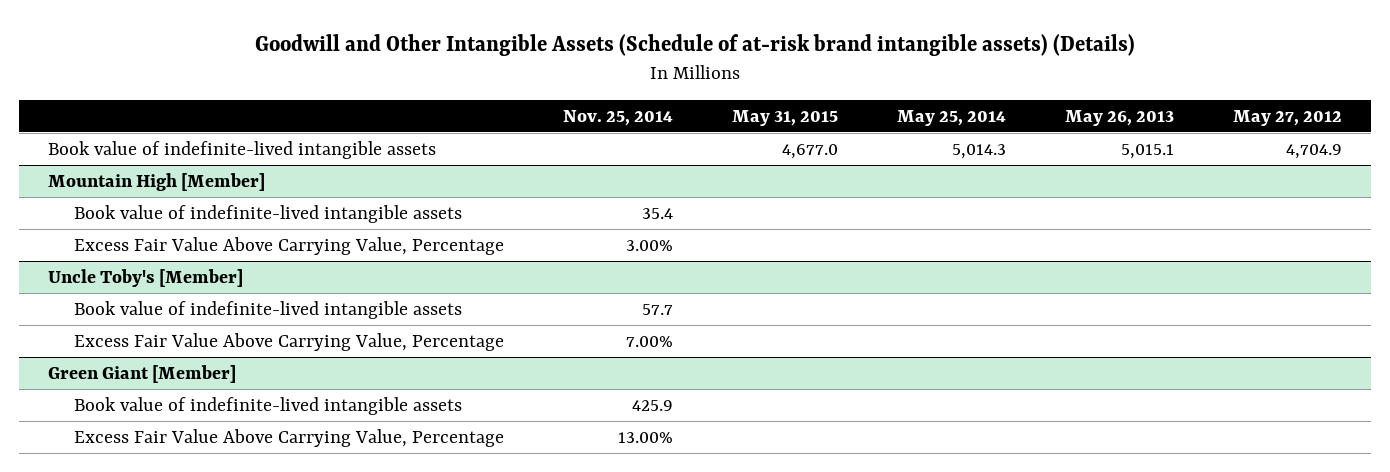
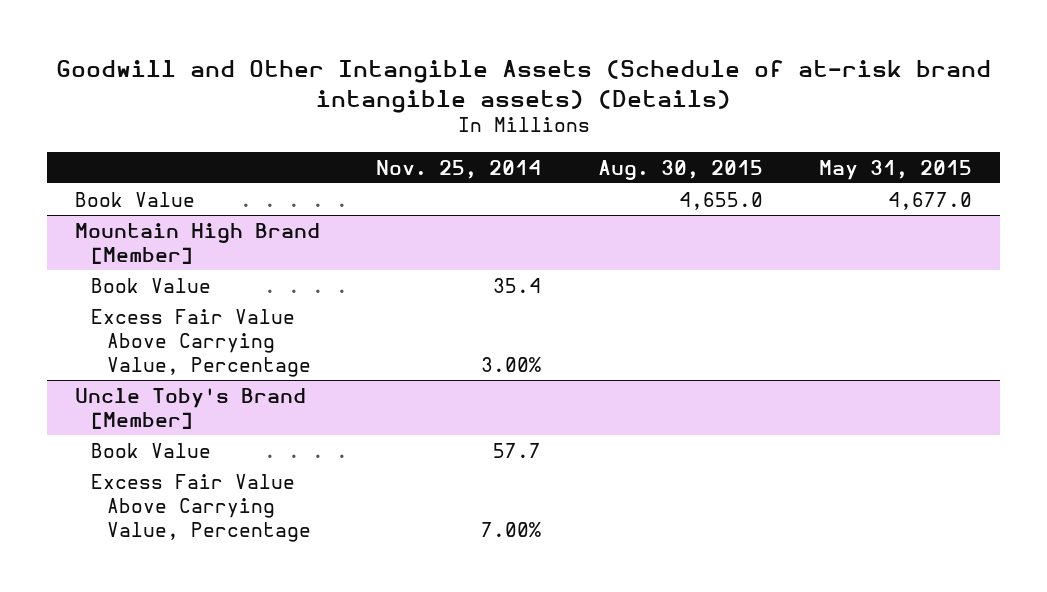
[896,110,1006,127] May 25, 2014 -> none
[1064,110,1174,127] May 26, 2013 -> none
[1232,110,1342,127] May 27, 2012 -> none
none -> [597,159,763,180] Aug. 30, 2015
[48,140,437,159] Book value of indefinite-lived intangible assets -> [75,191,196,207] Book Value
[48,172,266,191] Mountain High [Member] -> [75,222,321,264] Mountain High Brand [Member]
[74,204,463,223] Book value of indefinite-lived intangible assets -> [90,277,211,293] Book Value
[48,268,244,287] Uncle Toby's [Member] -> [75,387,307,429] Uncle Toby's Brand [Member]
[74,300,463,319] Book value of indefinite-lived intangible assets -> [90,442,211,458] Book Value
[48,364,237,383] Green Giant [Member] -> none
[74,396,463,415] Book value of indefinite-lived intangible assets -> none
[74,428,505,447] Excess Fair Value Above Carrying Value, Percentage -> none

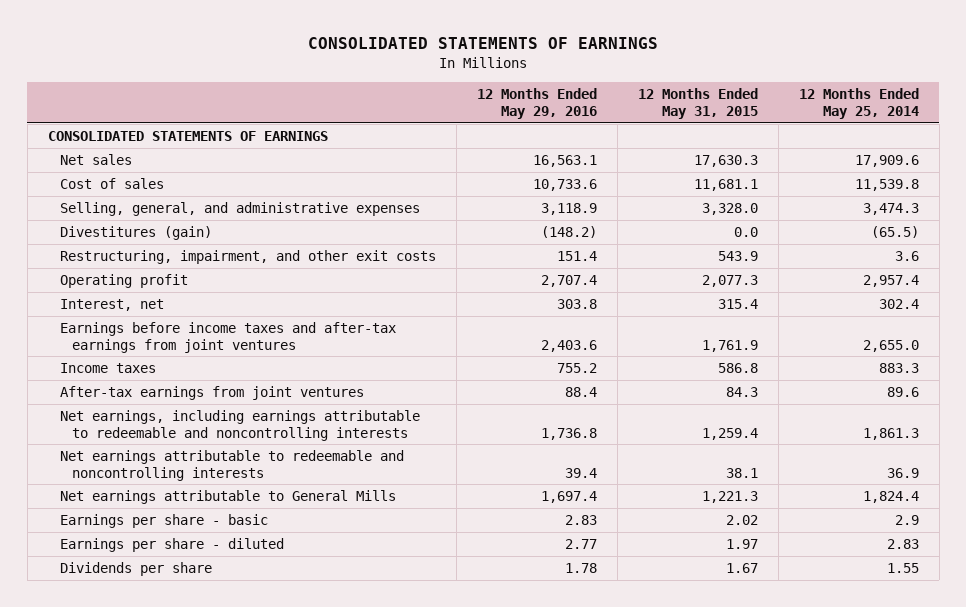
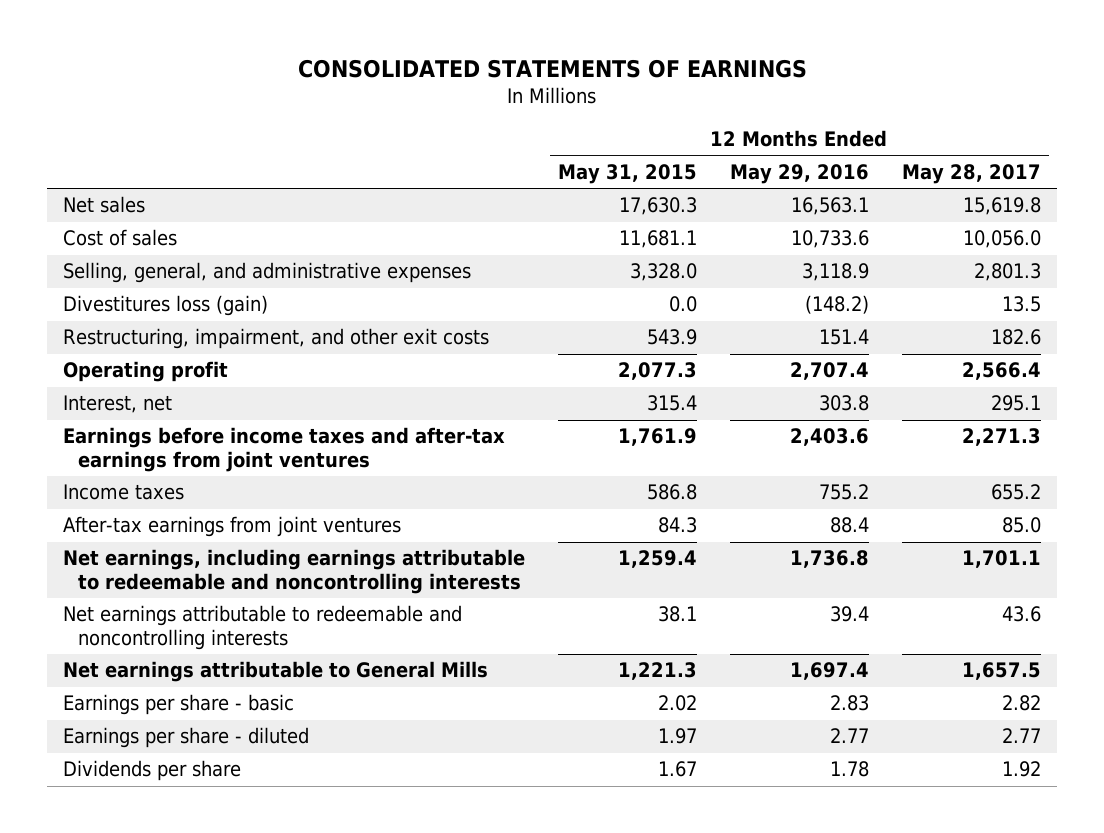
[798,88,919,119] 12 Months Ended May 25, 2014 -> none
none -> [901,164,1041,185] May 28, 2017
[47,131,328,142] CONSOLIDATED STATEMENTS OF EARNINGS -> none
[59,226,212,241] Divestitures (gain) -> [63,295,269,317] Divestitures loss (gain)

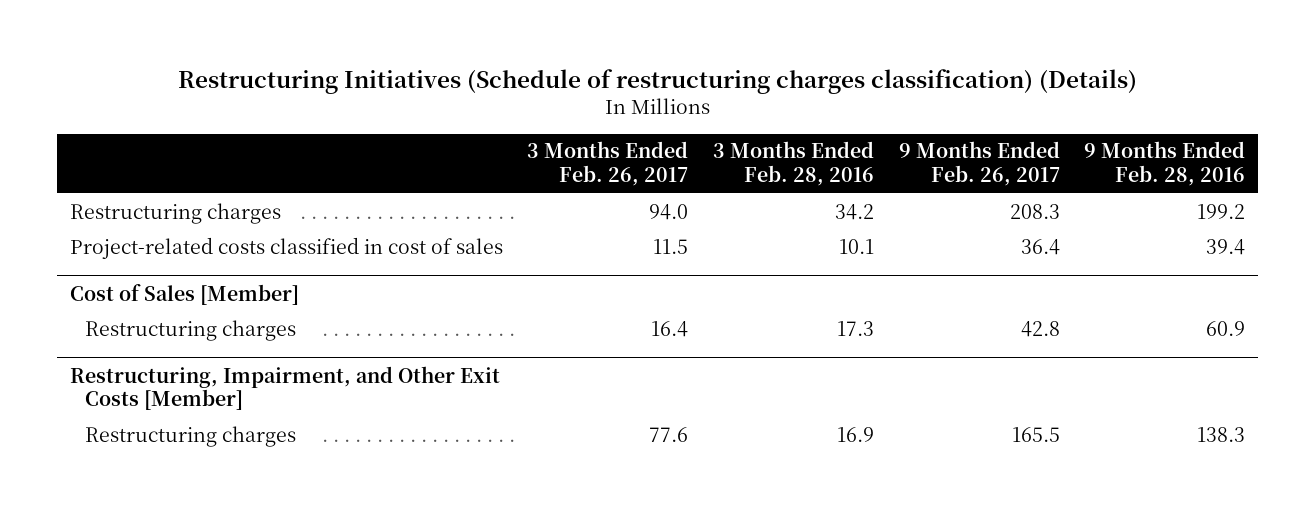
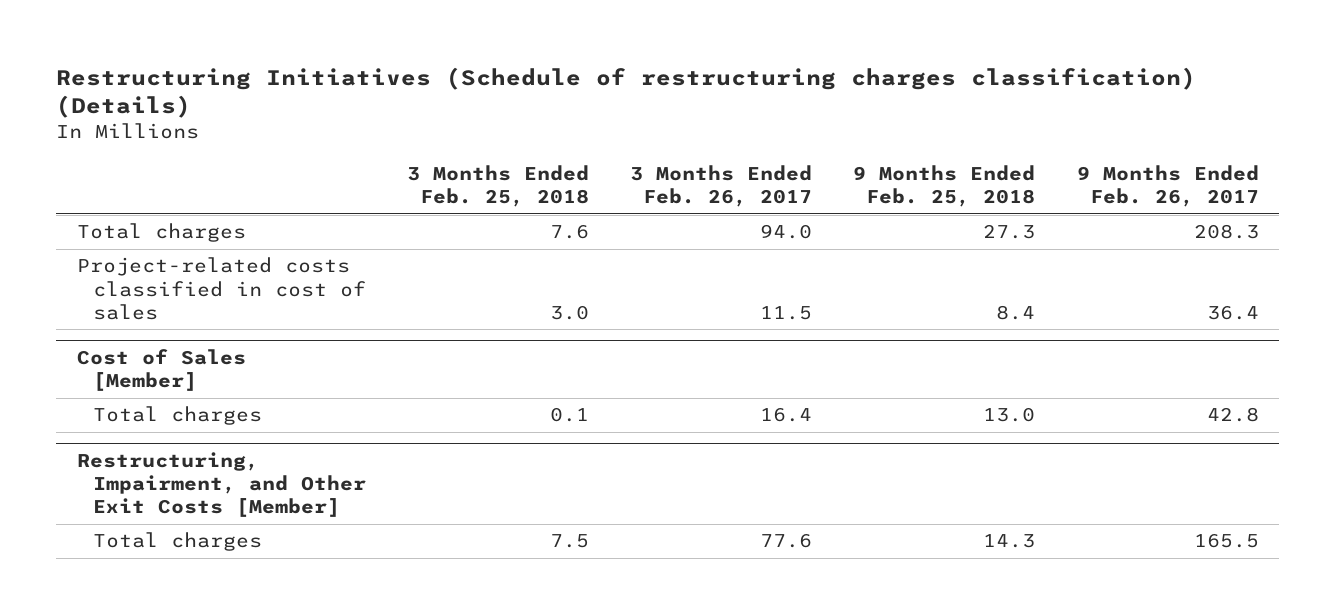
[713,141,875,187] 3 Months Ended Feb. 28, 2016 -> none
[1084,141,1246,187] 9 Months Ended Feb. 28, 2016 -> none
none -> [406,165,589,208] 3 Months Ended Feb. 25, 2018
none -> [853,165,1036,208] 9 Months Ended Feb. 25, 2018
[69,202,281,224] Restructuring charges -> [76,223,246,243] Total charges
[85,319,297,341] Restructuring charges -> [92,406,262,426] Total charges
[85,425,297,447] Restructuring charges -> [92,532,262,552] Total charges

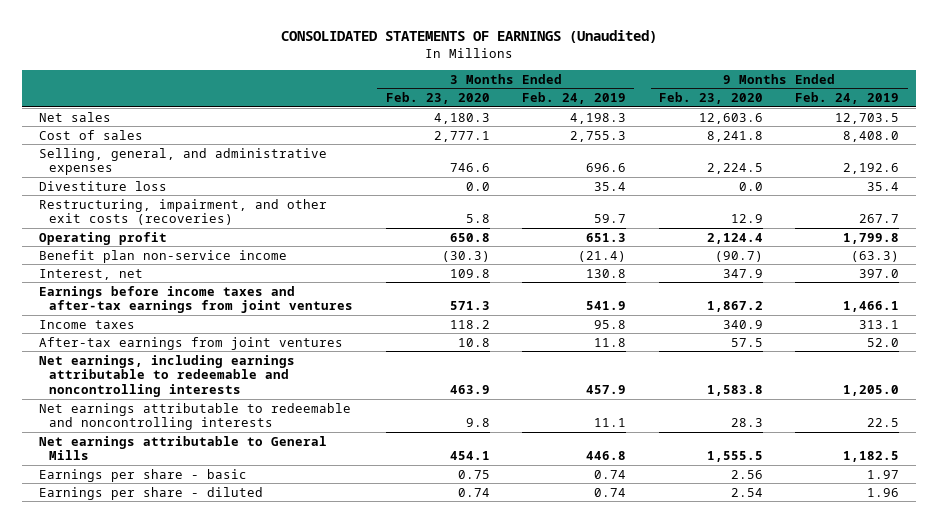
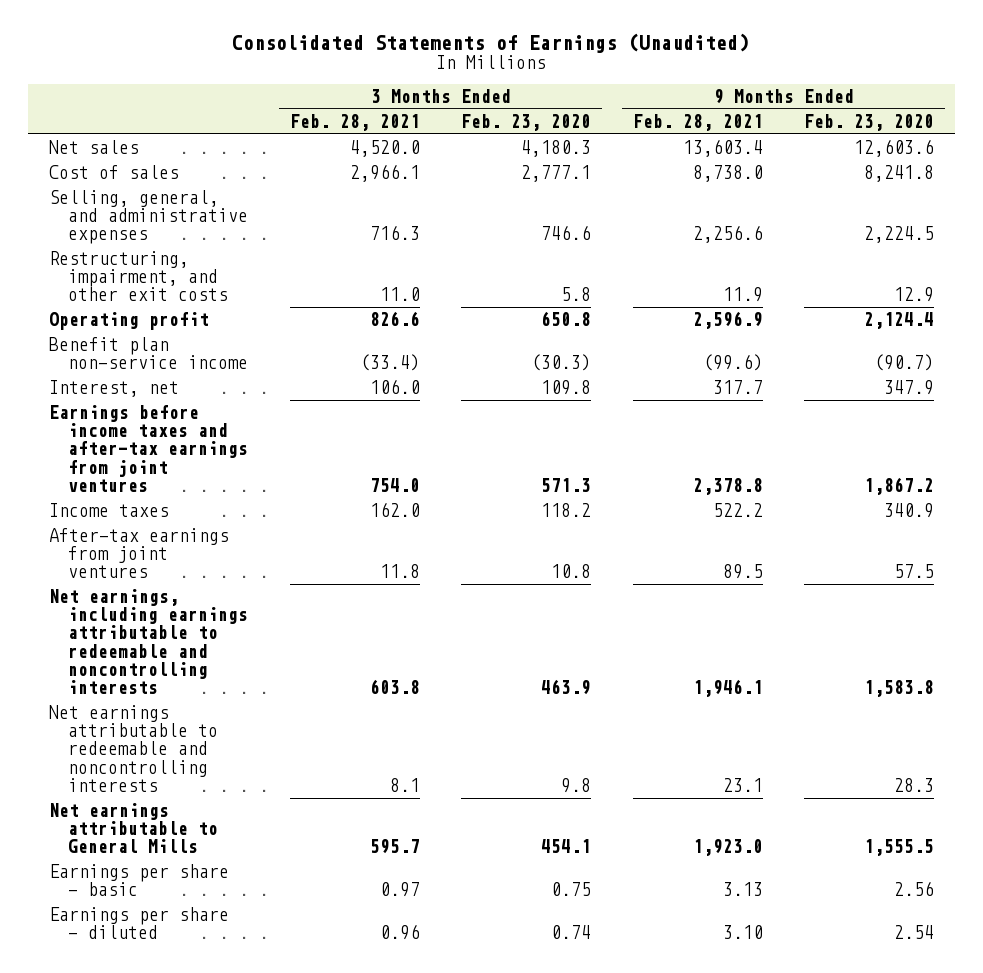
[280,30,657,44] CONSOLIDATED STATEMENTS OF EARNINGS (Unaudited) -> [232,33,750,54] Consolidated Statements of Earnings (Unaudited)
[522,92,627,105] Feb. 24, 2019 -> none
[795,92,900,105] Feb. 24, 2019 -> none
none -> [289,113,420,131] Feb. 28, 2021
none -> [632,113,763,131] Feb. 28, 2021
[38,180,167,191] Divestiture loss -> none
[38,198,327,226] Restructuring, impairment, and other exit costs (recoveries) -> [48,251,229,302] Restructuring, impairment, and other exit costs

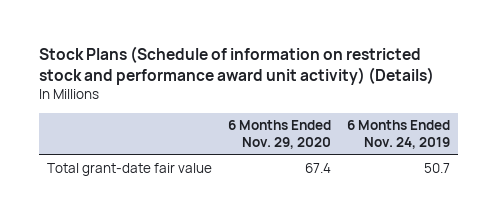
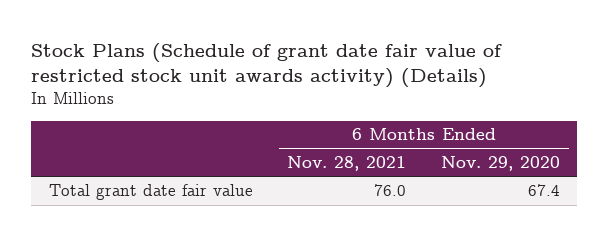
[39,46,435,86] Stock Plans (Schedule of information on restricted stock and performance award unit activity) (Details) -> [31,42,503,89] Stock Plans (Schedule of grant date fair value of restricted stock unit awards activity) (Details)
[346,120,450,149] 6 Months Ended Nov. 24, 2019 -> none
none -> [287,155,407,171] Nov. 28, 2021
[47,163,213,177] Total grant-date fair value -> [48,184,253,201] Total grant date fair value

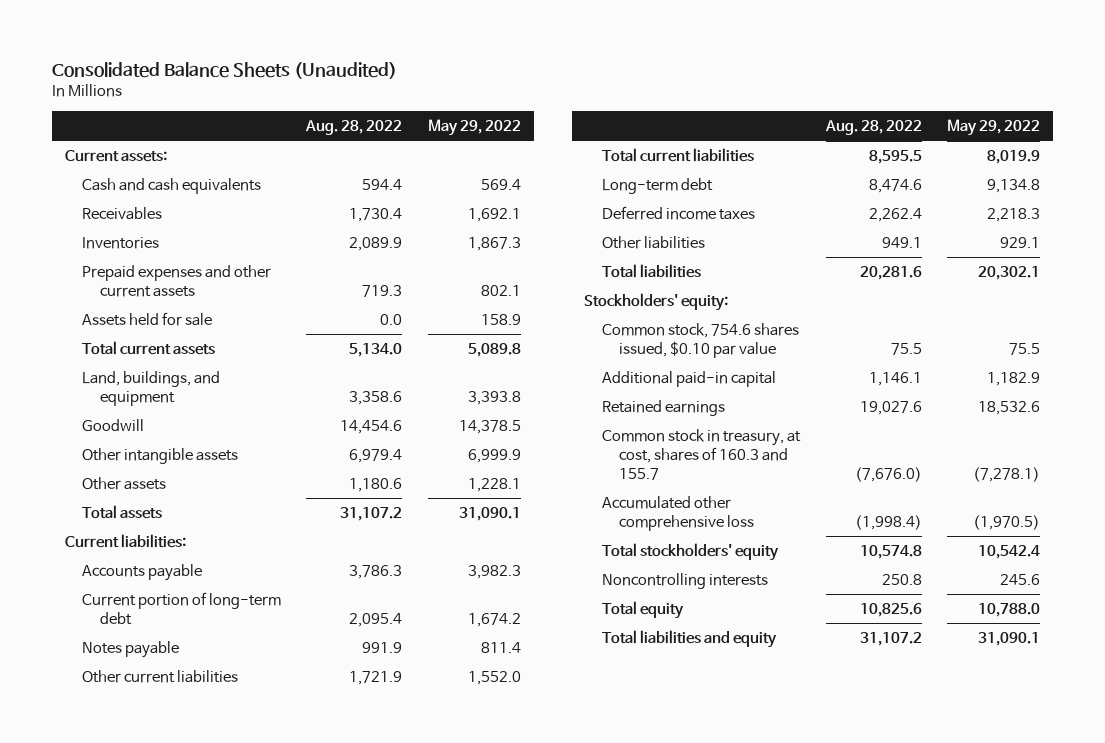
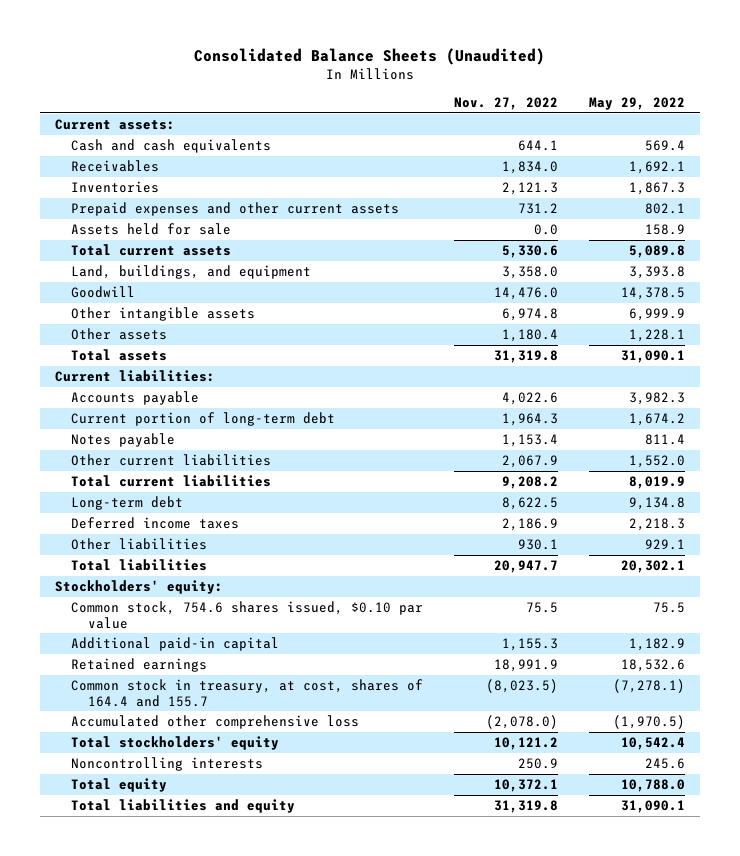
[305,120,403,136] Aug. 28, 2022 -> none
none -> [453,97,558,111] Nov. 27, 2022
[601,429,801,481] Common stock in treasury, at cost, shares of 160.3 and 155.7 -> [71,678,424,707] Common stock in treasury, at cost, shares of 164.4 and 155.7

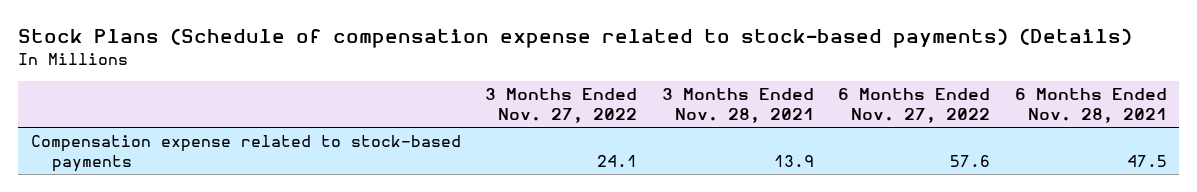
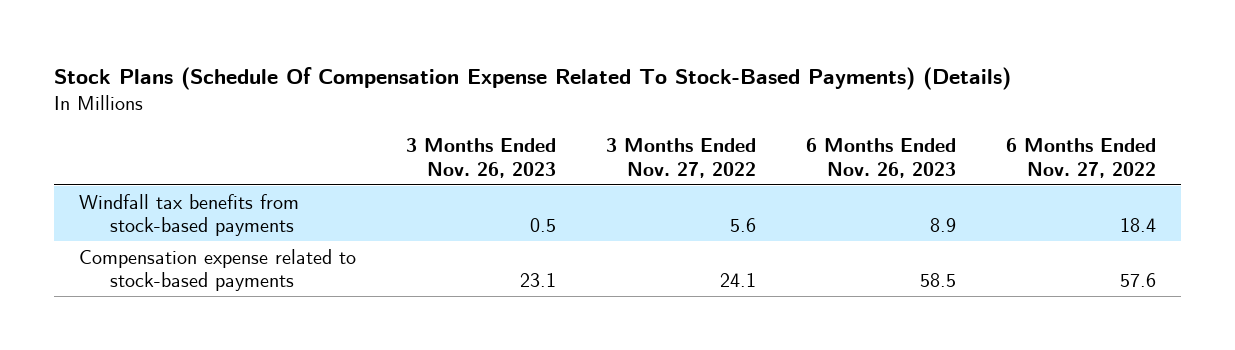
[18,28,1133,49] Stock Plans (Schedule of compensation expense related to stock-based payments) (Details) -> [54,67,1012,91] Stock Plans (Schedule Of Compensation Expense Related To Stock-Based Payments) (Details)
[661,87,814,123] 3 Months Ended Nov. 28, 2021 -> none
[1014,87,1167,123] 6 Months Ended Nov. 28, 2021 -> none
none -> [406,138,557,178] 3 Months Ended Nov. 26, 2023
none -> [805,138,956,178] 6 Months Ended Nov. 26, 2023
none -> [79,193,300,237] Windfall tax benefits from stock-based payments

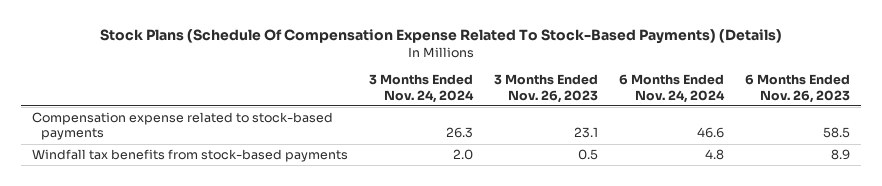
[606,138,757,178] 3 Months Ended Nov. 27, 2022 -> none
[1005,138,1156,178] 6 Months Ended Nov. 27, 2022 -> none
none -> [368,74,474,103] 3 Months Ended Nov. 24, 2024
none -> [619,74,726,103] 6 Months Ended Nov. 24, 2024
[79,193,300,237] Windfall tax benefits from stock-based payments -> [31,149,348,163] Windfall tax benefits from stock-based payments

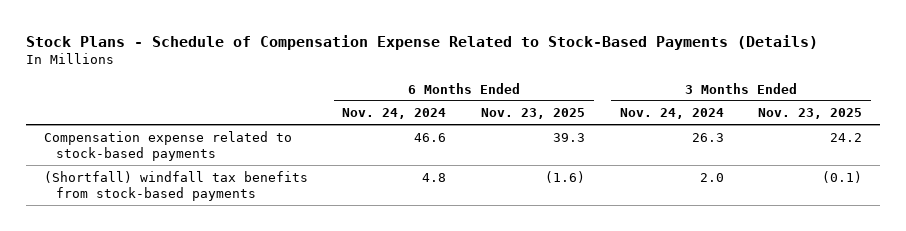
[99,29,782,45] Stock Plans (Schedule Of Compensation Expense Related To Stock-Based Payments) (Details) -> [26,34,819,50] Stock Plans - Schedule of Compensation Expense Related to Stock-Based Payments (Details)
[493,74,598,103] 3 Months Ended Nov. 26, 2023 -> none
[745,74,851,103] 6 Months Ended Nov. 26, 2023 -> none
none -> [481,108,586,120] Nov. 23, 2025
none -> [758,108,863,120] Nov. 23, 2025
[31,149,348,163] Windfall tax benefits from stock-based payments -> [43,170,308,201] (Shortfall) windfall tax benefits from stock-based payments

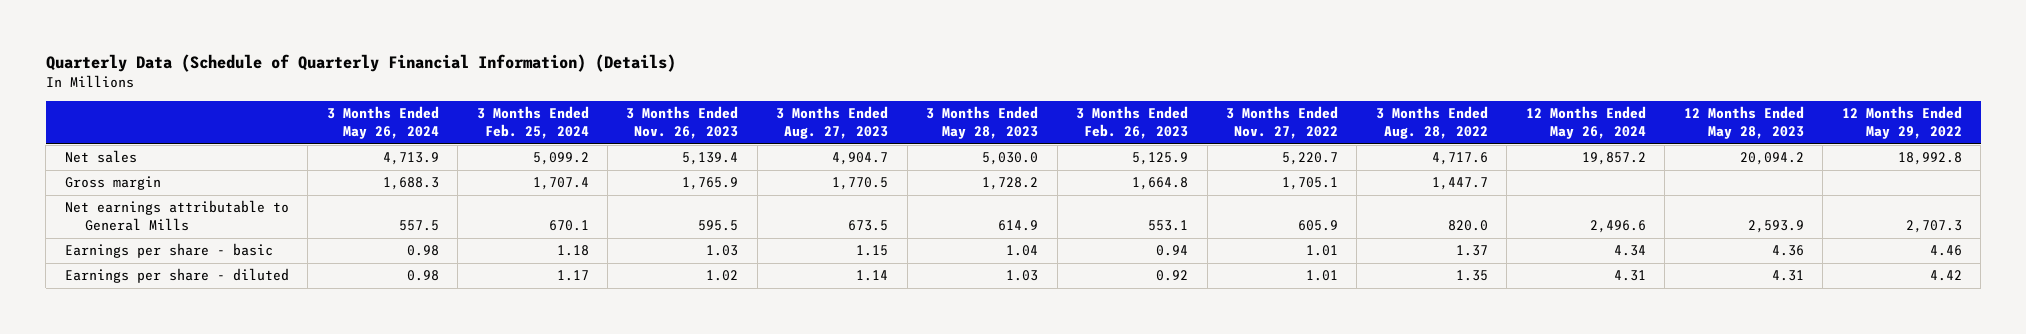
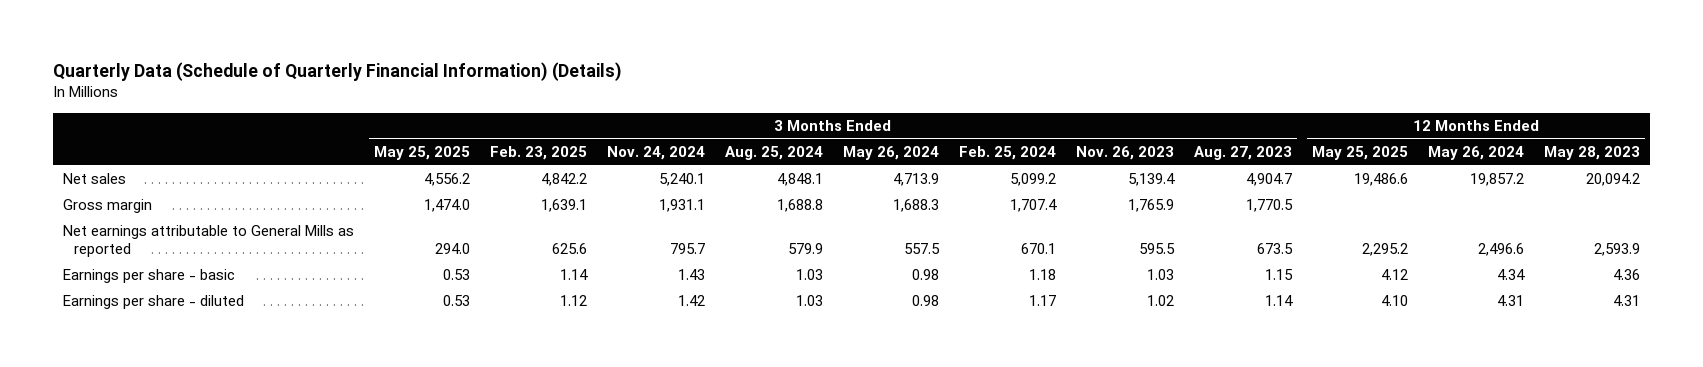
[926,106,1039,140] 3 Months Ended May 28, 2023 -> none
[1076,106,1189,140] 3 Months Ended Feb. 26, 2023 -> none
[1226,106,1339,140] 3 Months Ended Nov. 27, 2022 -> none
[1375,106,1488,140] 3 Months Ended Aug. 28, 2022 -> none
[1841,106,1962,140] 12 Months Ended May 29, 2022 -> none
none -> [374,146,471,161] May 25, 2025
none -> [490,146,588,161] Feb. 23, 2025
none -> [607,146,706,161] Nov. 24, 2024
none -> [725,146,824,161] Aug. 25, 2024
none -> [1312,146,1409,161] May 25, 2025
[64,200,289,232] Net earnings attributable to General Mills -> [63,225,355,258] Net earnings attributable to General Mills as reported

